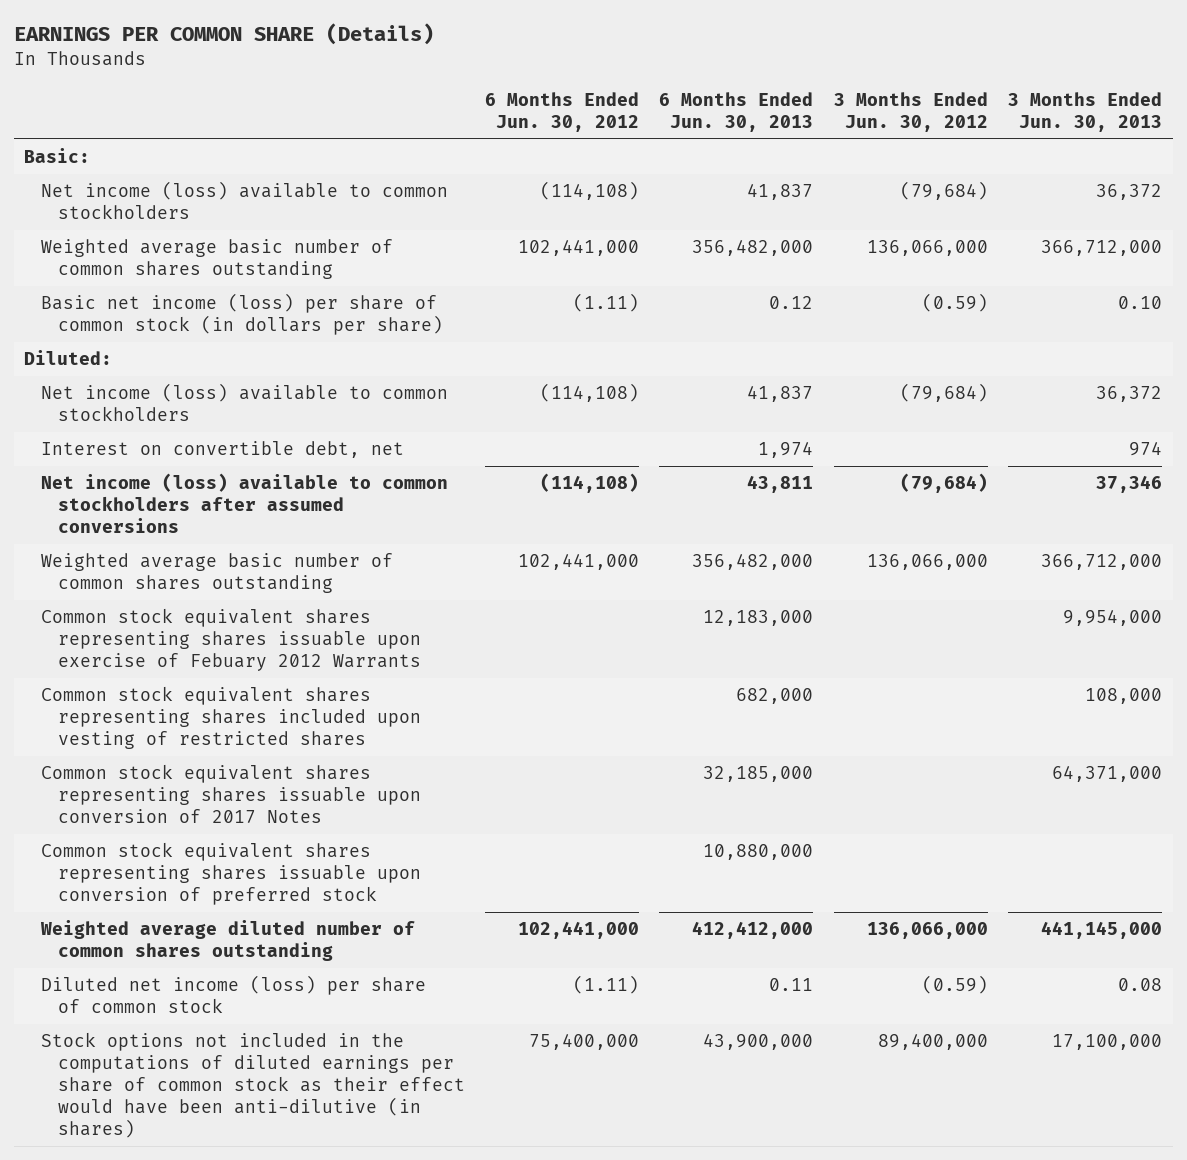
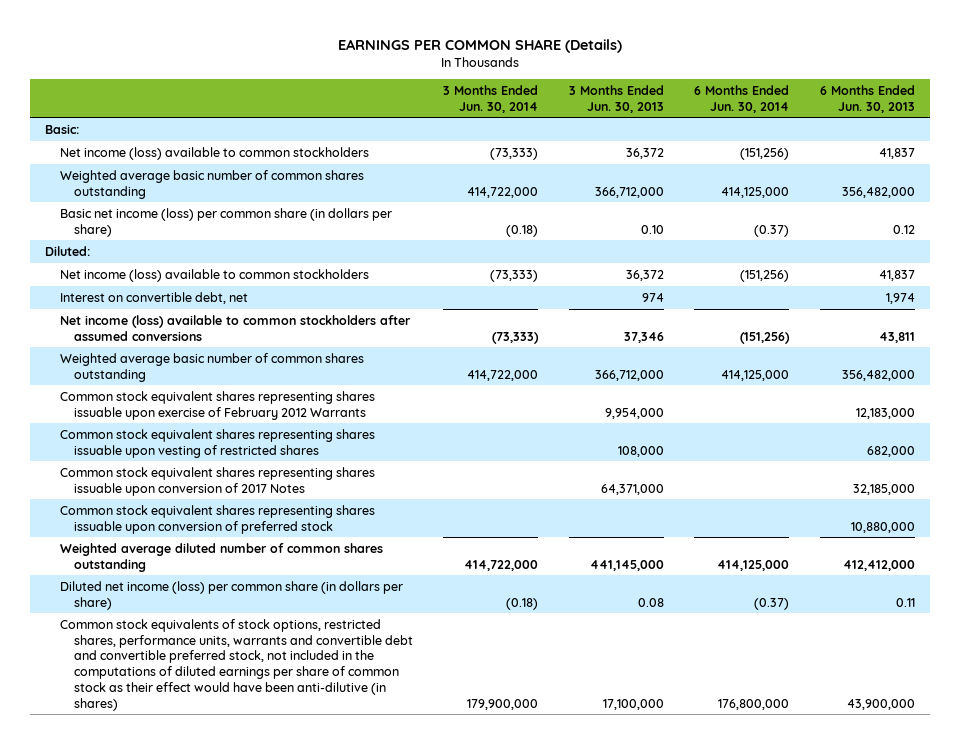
[484,91,639,132] 6 Months Ended Jun. 30, 2012 -> none
[833,91,988,132] 3 Months Ended Jun. 30, 2012 -> none
none -> [443,84,539,113] 3 Months Ended Jun. 30, 2014
none -> [694,84,790,113] 6 Months Ended Jun. 30, 2014
[40,293,443,336] Basic net income (loss) per share of common stock (in dollars per share) -> [59,207,392,237] Basic net income (loss) per common share (in dollars per share)
[40,608,421,672] Common stock equivalent shares representing shares issuable upon exercise of Febuary 2012 Warrants -> [59,390,375,420] Common stock equivalent shares representing shares issuable upon exercise of February 2012 Warrants
[40,686,421,750] Common stock equivalent shares representing shares included upon vesting of restricted shares -> [59,428,375,458] Common stock equivalent shares representing shares issuable upon vesting of restricted shares
[40,975,426,1014] Diluted net income (loss) per share of common stock -> [59,580,403,610] Diluted net income (loss) per common share (in dollars per share)
[40,1032,465,1138] Stock options not included in the computations of diluted earnings per share of common stock as their effect would have been anti-dilutive (in shares) -> [59,618,413,711] Common stock equivalents of stock options, restricted shares, performance units, warrants and convertible debt and convertible preferred stock, not included in the computations of diluted earnings per share of common stock as their effect would have been anti-dilutive (in shares)

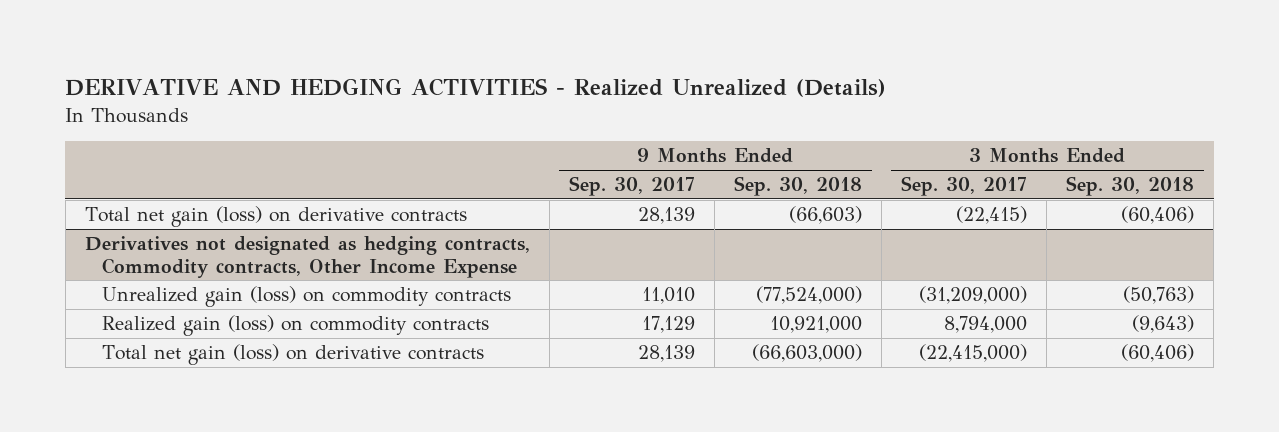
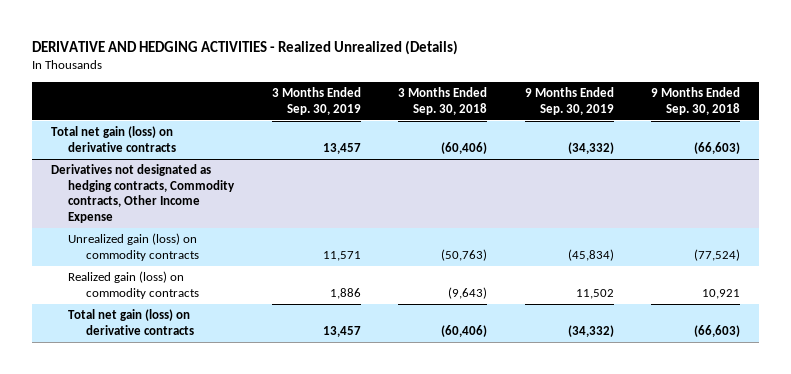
[568,176,695,197] Sep. 30, 2017 -> none
[900,176,1027,197] Sep. 30, 2017 -> none
none -> [271,87,361,115] 3 Months Ended Sep. 30, 2019
none -> [524,87,614,115] 9 Months Ended Sep. 30, 2019
[755,286,862,305] (77,524,000) -> [694,248,741,261] (77,524)
[769,316,862,334] 10,921,000 -> [702,288,741,299] 10,921
[751,344,862,363] (66,603,000) -> [694,324,741,337] (66,603)

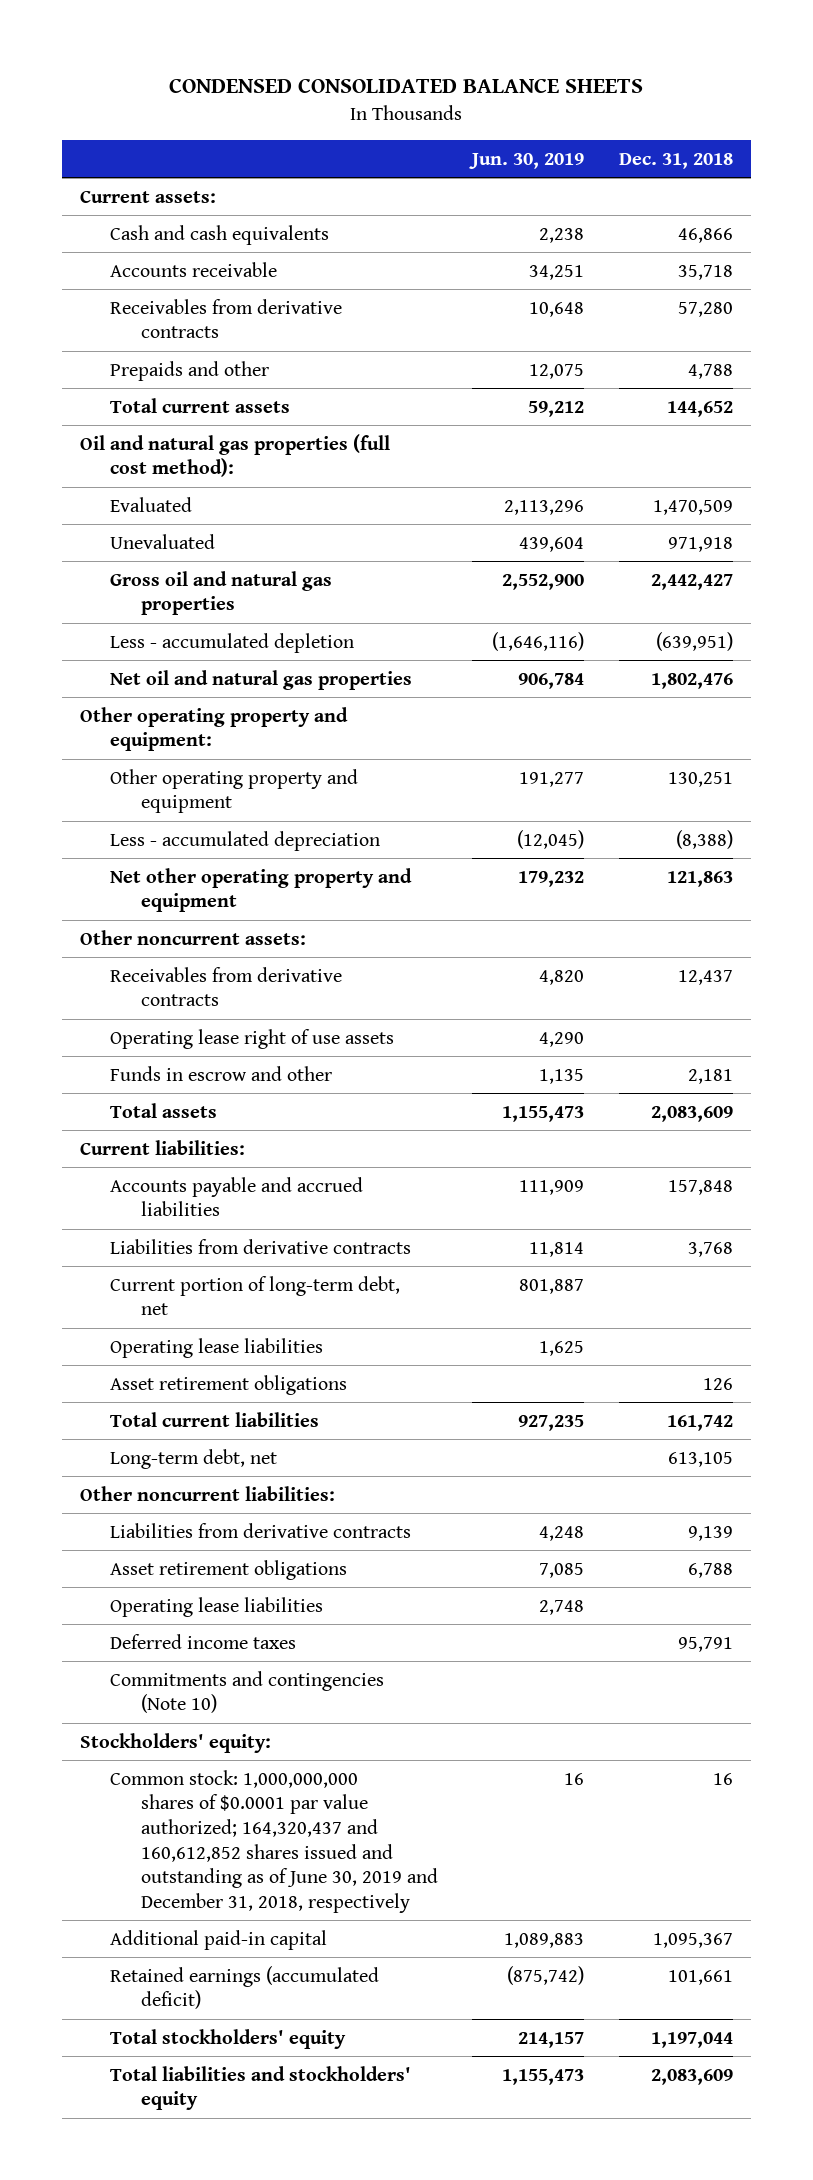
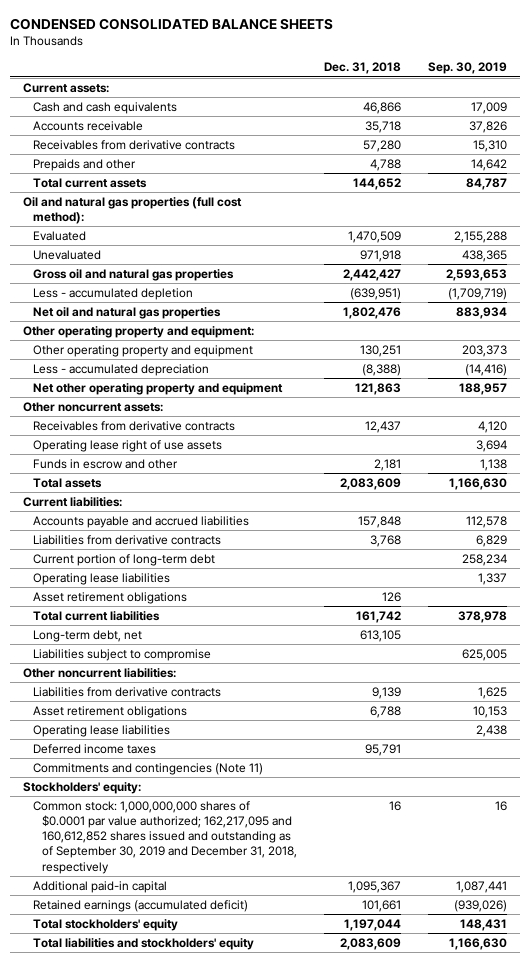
[469,152,585,169] Jun. 30, 2019 -> none
none -> [428,62,508,75] Sep. 30, 2019
[110,1275,401,1316] Current portion of long-term debt, net -> [32,553,215,566] Current portion of long-term debt
none -> [32,648,211,661] Liabilities subject to compromise
[110,1670,385,1714] Commitments and contingencies (Note 10) -> [32,762,263,775] Commitments and contingencies (Note 11)
[110,1769,438,1914] Common stock: 1,000,000,000 shares of $0.0001 par value authorized; 164,320,437 and 160,612,852 shares issued and outstanding as of June 30, 2019 and December 31, 2018, respectively -> [32,800,298,874] Common stock: 1,000,000,000 shares of $0.0001 par value authorized; 162,217,095 and 160,612,852 shares issued and outstanding as of September 30, 2019 and December 31, 2018, respectively

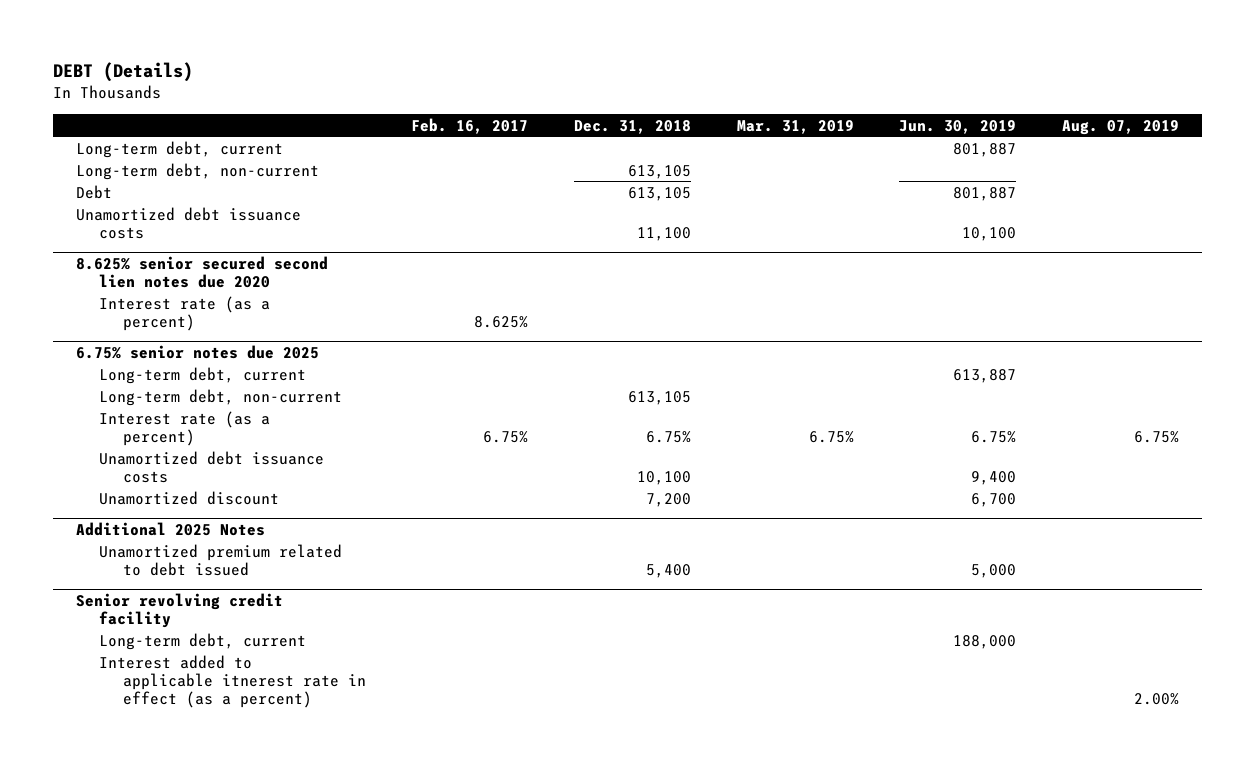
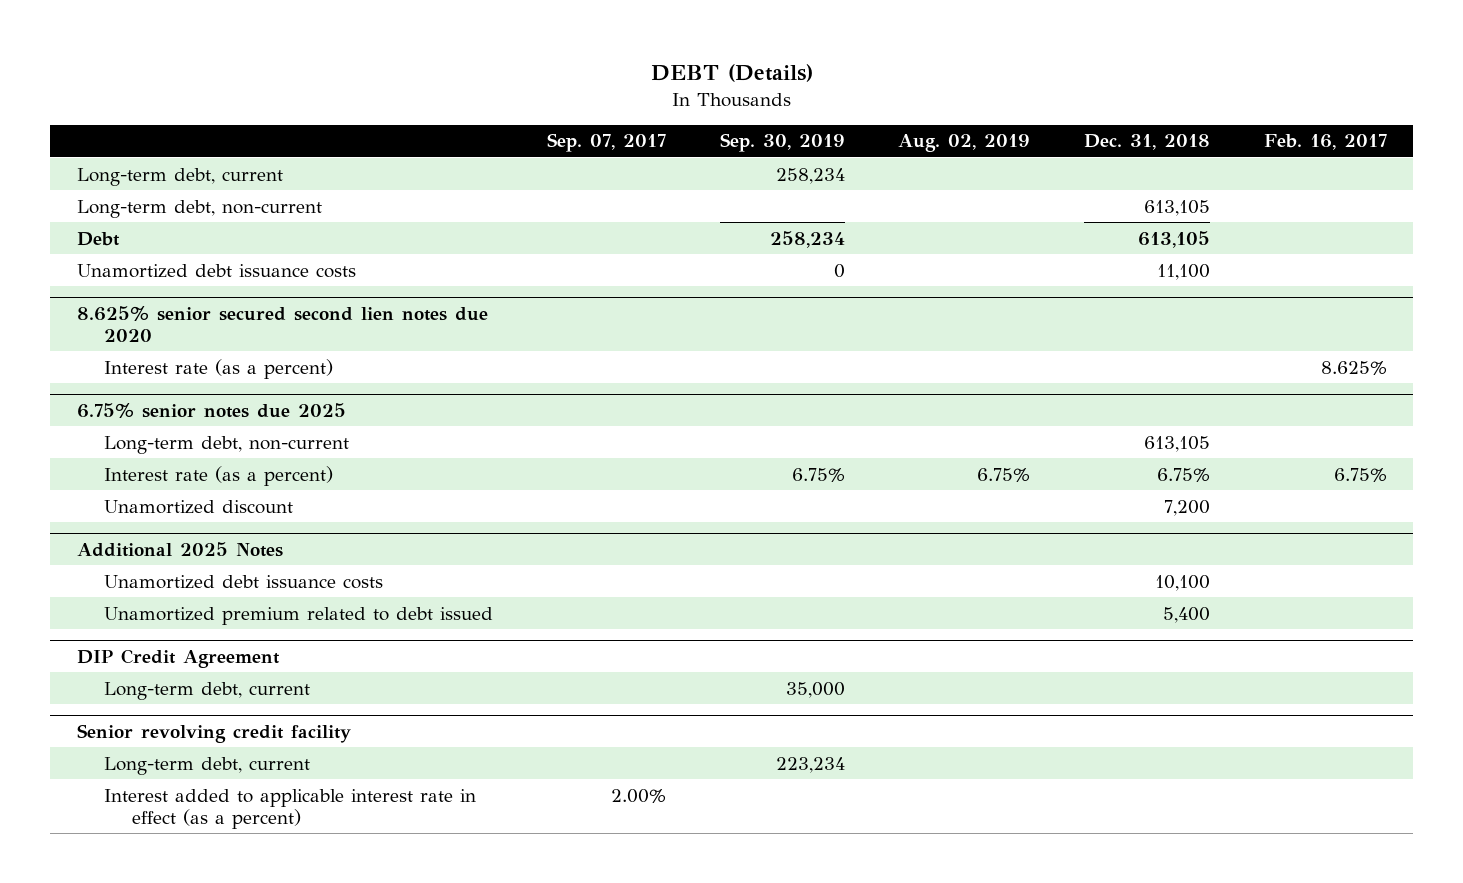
[736,119,854,134] Mar. 31, 2019 -> none
[899,119,1017,134] Jun. 30, 2019 -> none
[1061,119,1179,135] Aug. 07, 2019 -> none
none -> [547,133,667,153] Sep. 07, 2017
none -> [719,133,845,153] Sep. 30, 2019
none -> [898,134,1031,153] Aug. 02, 2019
[99,366,307,384] Long-term debt, current -> none
[99,450,325,483] Unamortized debt issuance costs -> none
none -> [104,574,384,589] Unamortized debt issuance costs
none -> [76,648,280,668] DIP Credit Agreement
none -> [104,681,311,700] Long-term debt, current
[99,654,366,708] Interest added to applicable itnerest rate in effect (as a percent) -> [104,788,477,829] Interest added to applicable interest rate in effect (as a percent)

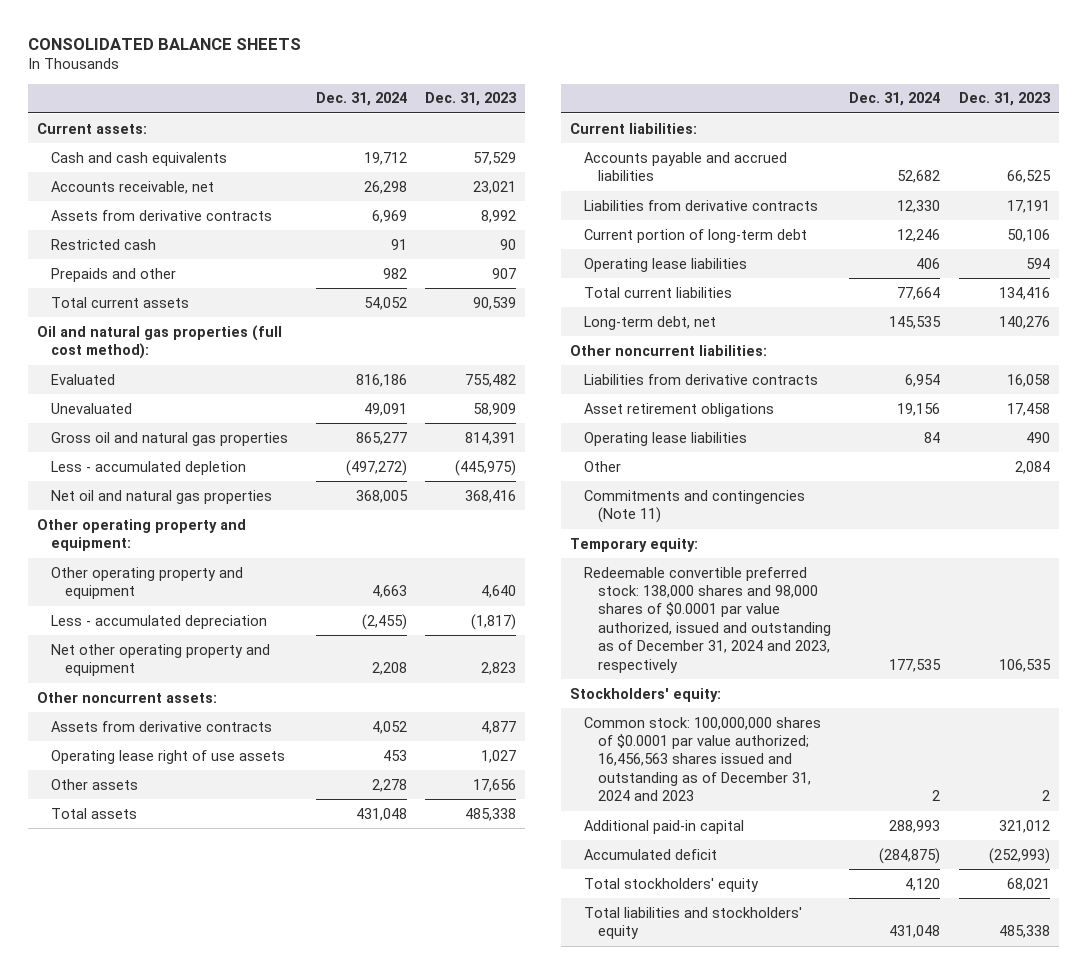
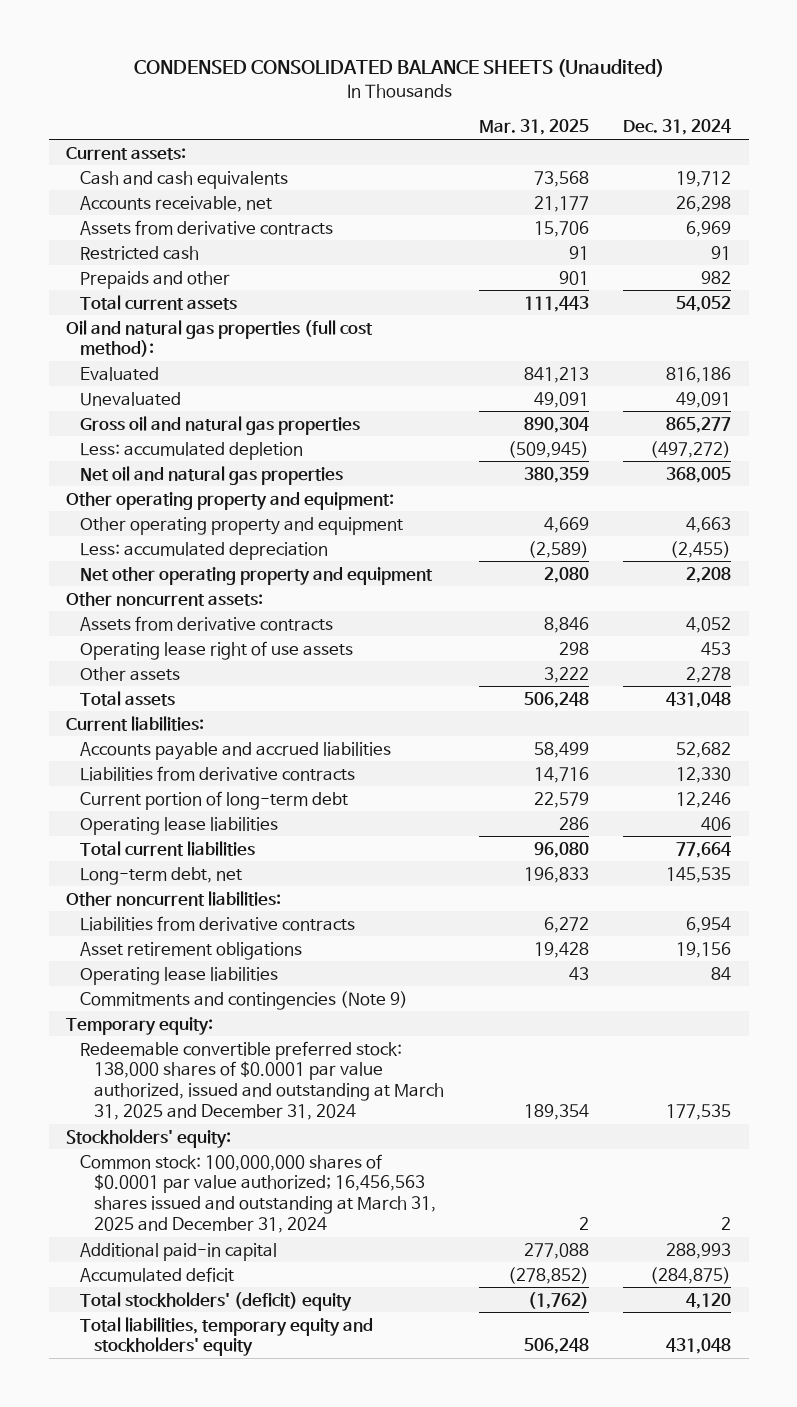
[27,37,301,50] CONSOLIDATED BALANCE SHEETS -> [133,59,664,78] CONDENSED CONSOLIDATED BALANCE SHEETS (Unaudited)
[425,92,518,107] Dec. 31, 2023 -> none
none -> [478,119,589,136] Mar. 31, 2025
[50,460,246,475] Less - accumulated depletion -> [80,441,304,460] Less: accumulated depletion
[50,614,267,629] Less - accumulated depreciation -> [80,541,329,560] Less: accumulated depreciation
[584,460,622,472] Other -> none
[584,489,806,524] Commitments and contingencies (Note 11) -> [80,990,409,1010] Commitments and contingencies (Note 9)
[584,566,832,673] Redeemable convertible preferred stock: 138,000 shares and 98,000 shares of $0.0001 par value authorized, issued and outstanding as of December 31, 2024 and 2023, respectively -> [80,1040,445,1121] Redeemable convertible preferred stock: 138,000 shares of $0.0001 par value authorized, issued and outstanding at March 31, 2025 and December 31, 2024
[584,716,822,802] Common stock: 100,000,000 shares of $0.0001 par value authorized; 16,456,563 shares issued and outstanding as of December 31, 2024 and 2023 -> [80,1153,437,1234] Common stock: 100,000,000 shares of $0.0001 par value authorized; 16,456,563 shares issued and outstanding at March 31, 2025 and December 31, 2024
[584,877,760,892] Total stockholders' equity -> [80,1291,353,1311] Total stockholders' (deficit) equity
[584,906,803,940] Total liabilities and stockholders' equity -> [80,1316,374,1357] Total liabilities, temporary equity and stockholders' equity

